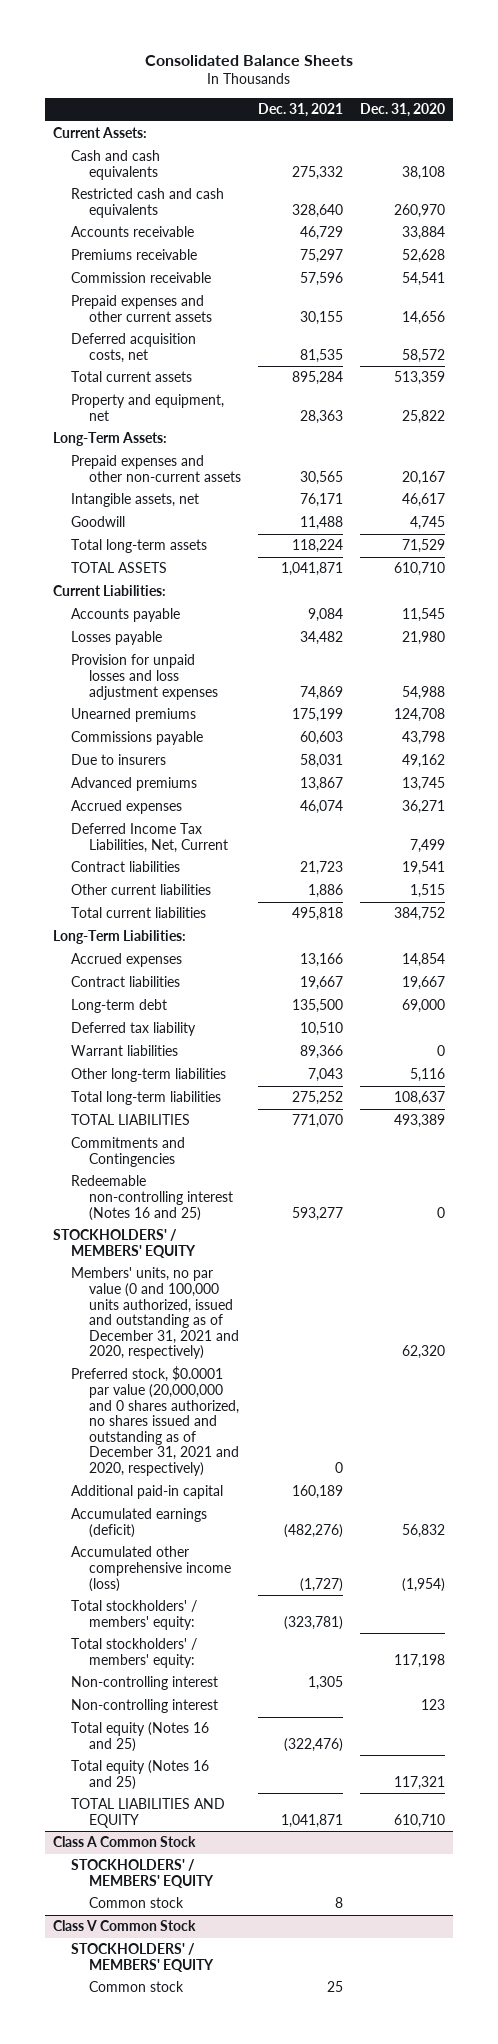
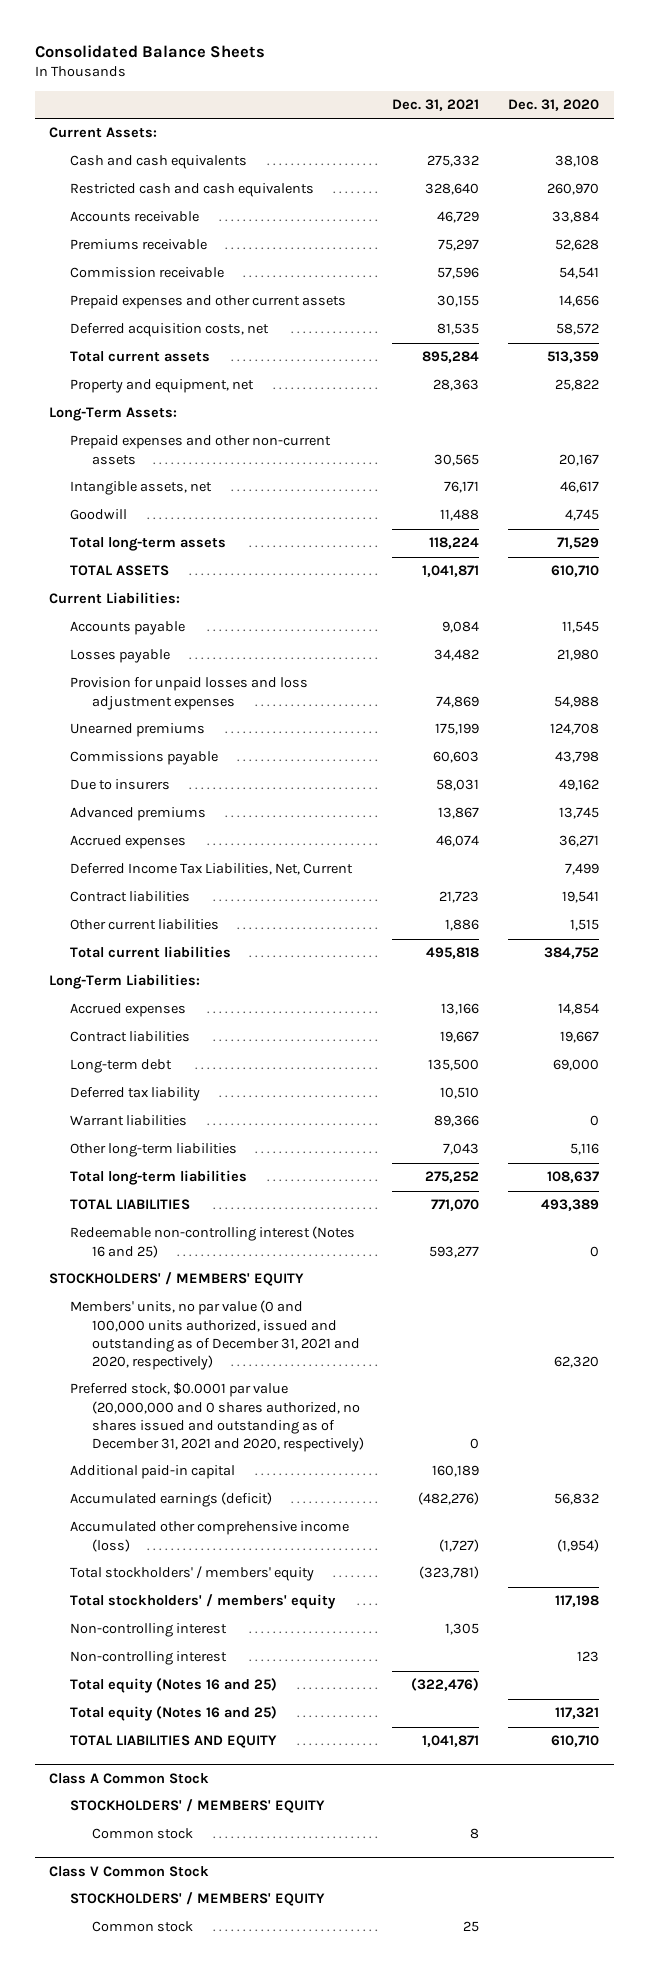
[71,1137,186,1167] Commitments and Contingencies -> none
[71,1600,198,1630] Total stockholders' / members' equity: -> [70,1566,315,1582] Total stockholders' / members' equity
[71,1638,198,1668] Total stockholders' / members' equity: -> [70,1594,337,1610] Total stockholders' / members' equity

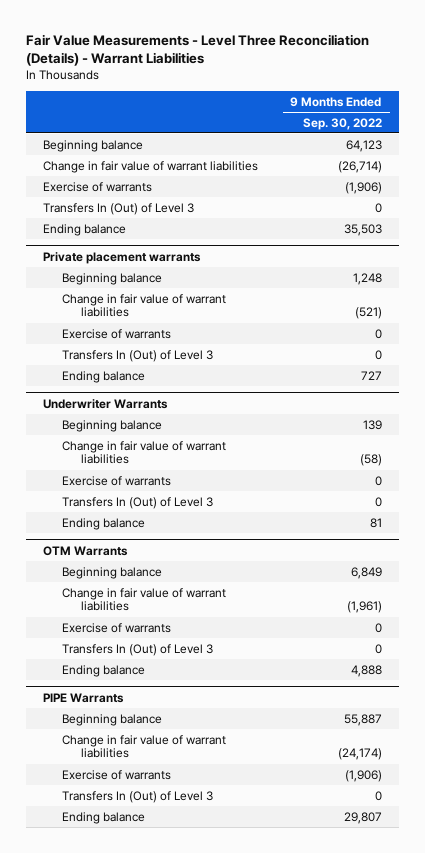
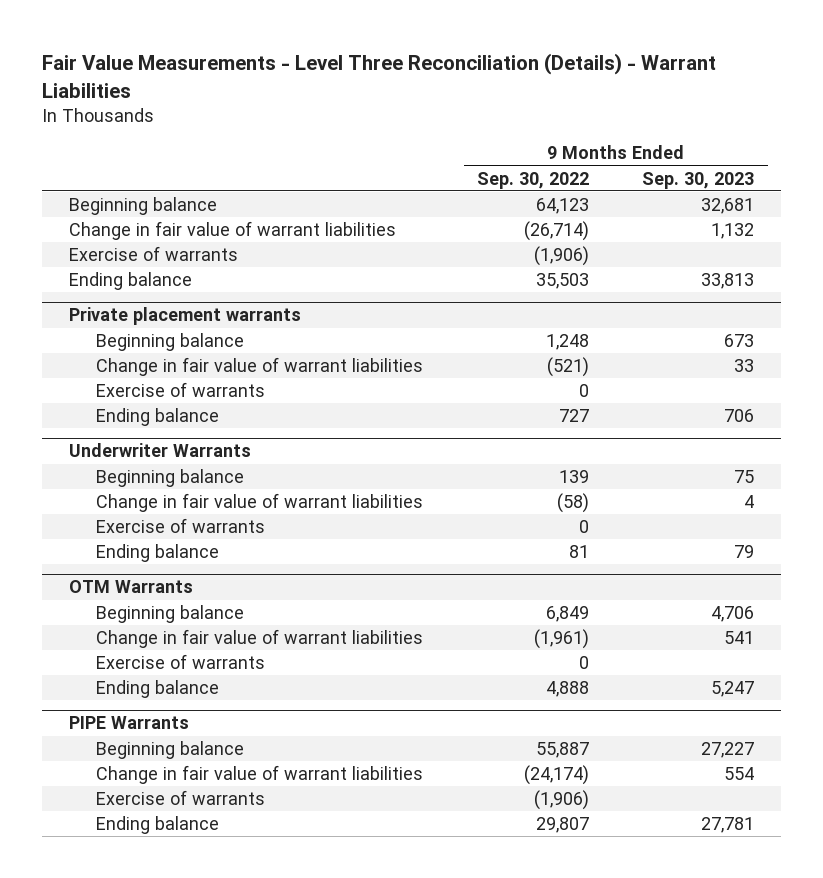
none -> [642,171,755,189] Sep. 30, 2023
[42,202,194,215] Transfers In (Out) of Level 3 -> none
[61,349,213,362] Transfers In (Out) of Level 3 -> none
[61,496,213,509] Transfers In (Out) of Level 3 -> none
[61,643,213,656] Transfers In (Out) of Level 3 -> none
[61,790,213,803] Transfers In (Out) of Level 3 -> none

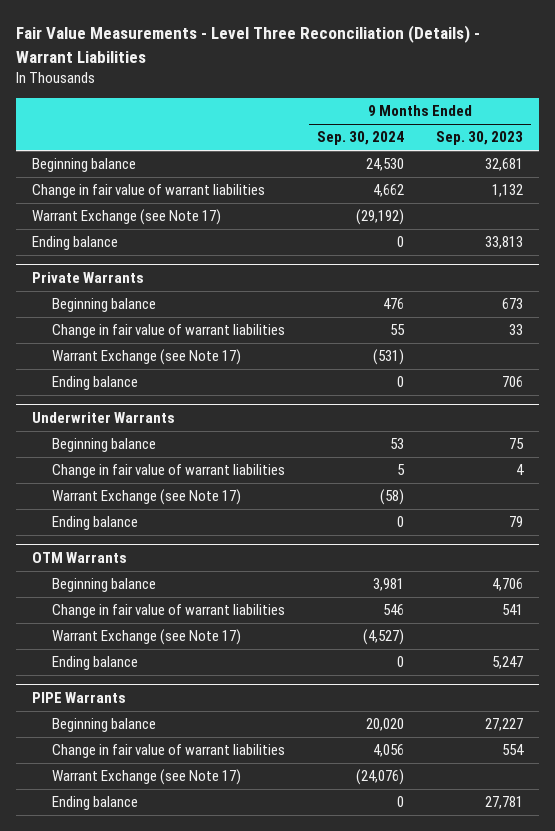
[476,171,589,189] Sep. 30, 2022 -> none
none -> [317,131,405,146] Sep. 30, 2024
[68,246,238,262] Exercise of warrants -> none
none -> [32,209,222,226] Warrant Exchange (see Note 17)
[68,307,301,326] Private placement warrants -> [32,271,145,283] Private Warrants
[96,382,266,398] Exercise of warrants -> none
none -> [52,349,242,366] Warrant Exchange (see Note 17)
[96,518,266,534] Exercise of warrants -> none
none -> [52,489,242,506] Warrant Exchange (see Note 17)
[96,654,266,670] Exercise of warrants -> none
none -> [52,629,242,646] Warrant Exchange (see Note 17)
[96,790,266,806] Exercise of warrants -> none
none -> [52,769,242,786] Warrant Exchange (see Note 17)

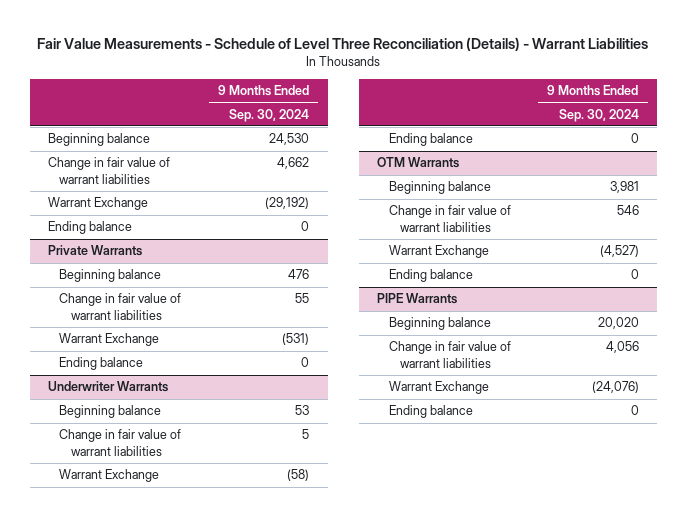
[16,25,481,63] Fair Value Measurements - Level Three Reconciliation (Details) - Warrant Liabilities -> [37,37,649,52] Fair Value Measurements - Schedule of Level Three Reconciliation (Details) - Warrant Liabilities
[436,131,524,146] Sep. 30, 2023 -> none
[32,209,222,226] Warrant Exchange (see Note 17) -> [47,197,148,211] Warrant Exchange
[52,349,242,366] Warrant Exchange (see Note 17) -> [59,333,160,347] Warrant Exchange
[52,489,242,506] Warrant Exchange (see Note 17) -> [59,469,160,483] Warrant Exchange
[52,629,242,646] Warrant Exchange (see Note 17) -> [388,245,489,259] Warrant Exchange
[52,769,242,786] Warrant Exchange (see Note 17) -> [388,381,489,395] Warrant Exchange

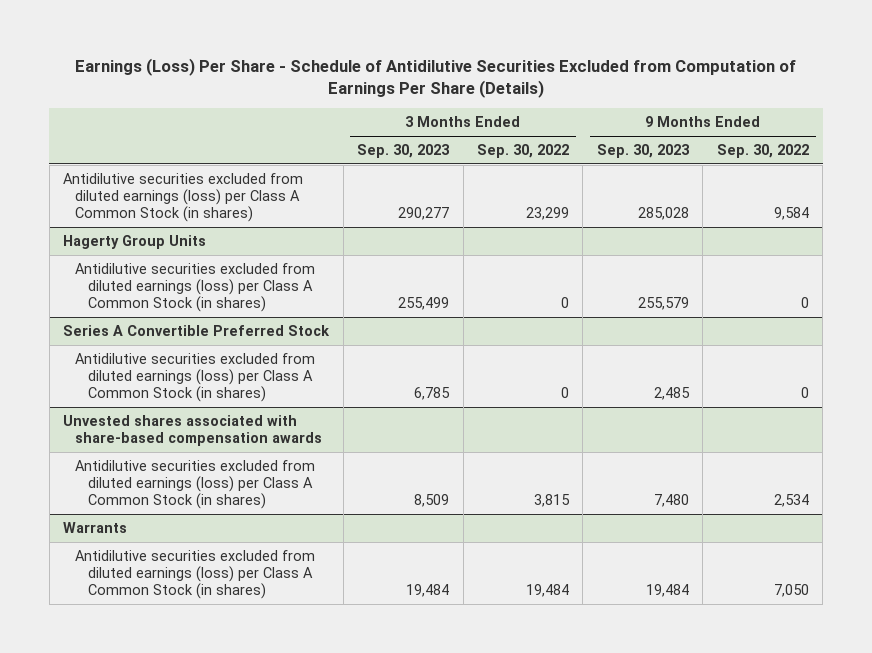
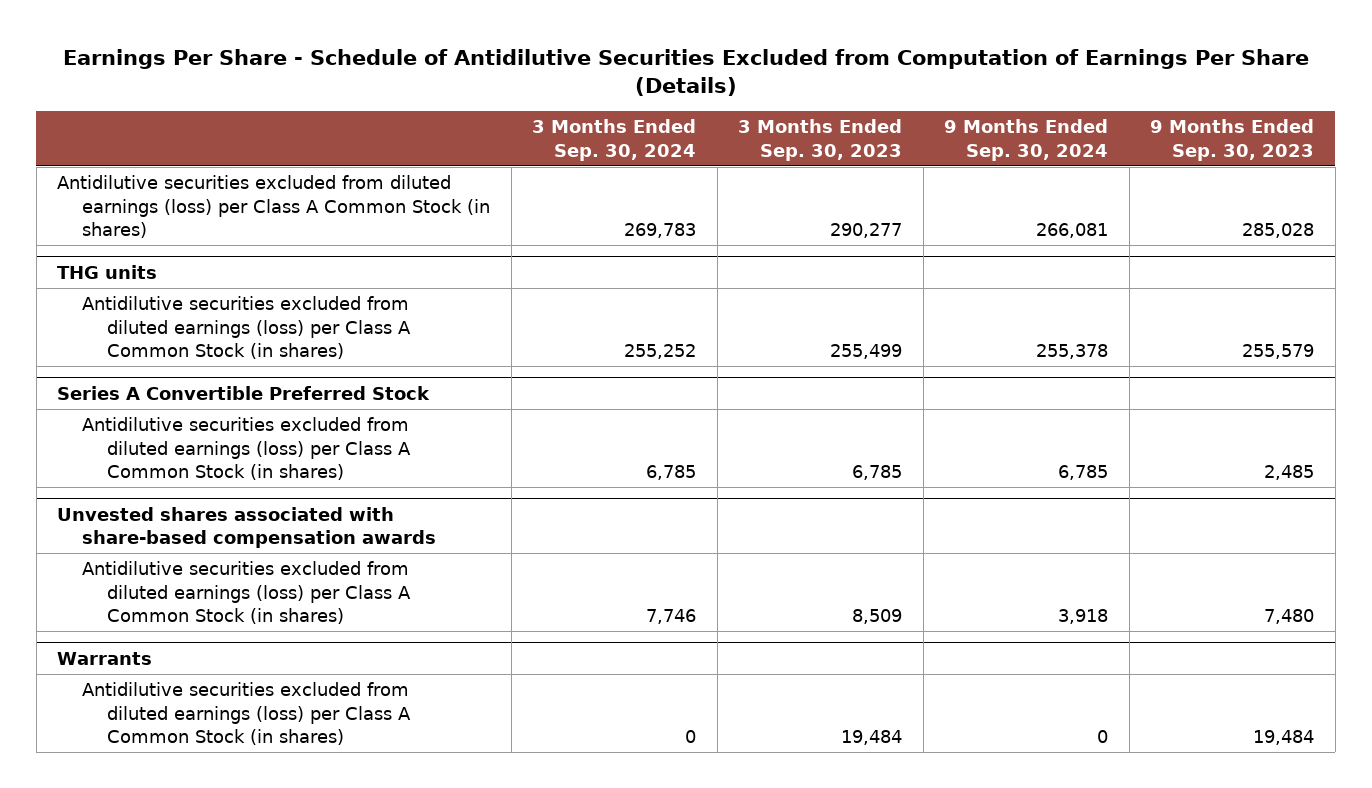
[74,57,796,98] Earnings (Loss) Per Share - Schedule of Antidilutive Securities Excluded from Computation of Earnings Per Share (Details) -> [62,48,1309,96] Earnings Per Share - Schedule of Antidilutive Securities Excluded from Computation of Earnings Per Share (Details)
[476,144,569,159] Sep. 30, 2022 -> none
[716,144,809,159] Sep. 30, 2022 -> none
none -> [532,119,697,161] 3 Months Ended Sep. 30, 2024
none -> [944,119,1109,161] 9 Months Ended Sep. 30, 2024
[63,234,207,249] Hagerty Group Units -> [57,264,158,279] THG units

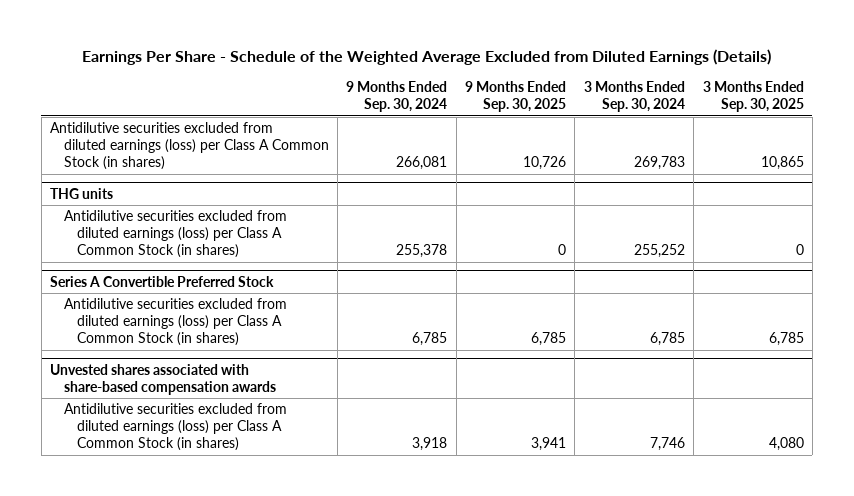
[62,48,1309,96] Earnings Per Share - Schedule of Antidilutive Securities Excluded from Computation of Earnings Per Share (Details) -> [81,49,771,66] Earnings Per Share - Schedule of the Weighted Average Excluded from Diluted Earnings (Details)
[738,119,903,161] 3 Months Ended Sep. 30, 2023 -> none
[1150,119,1315,161] 9 Months Ended Sep. 30, 2023 -> none
none -> [465,80,567,112] 9 Months Ended Sep. 30, 2025
none -> [702,80,804,112] 3 Months Ended Sep. 30, 2025
[57,651,153,665] Warrants -> none
[82,682,411,745] Antidilutive securities excluded from diluted earnings (loss) per Class A Common Stock (in shares) -> none

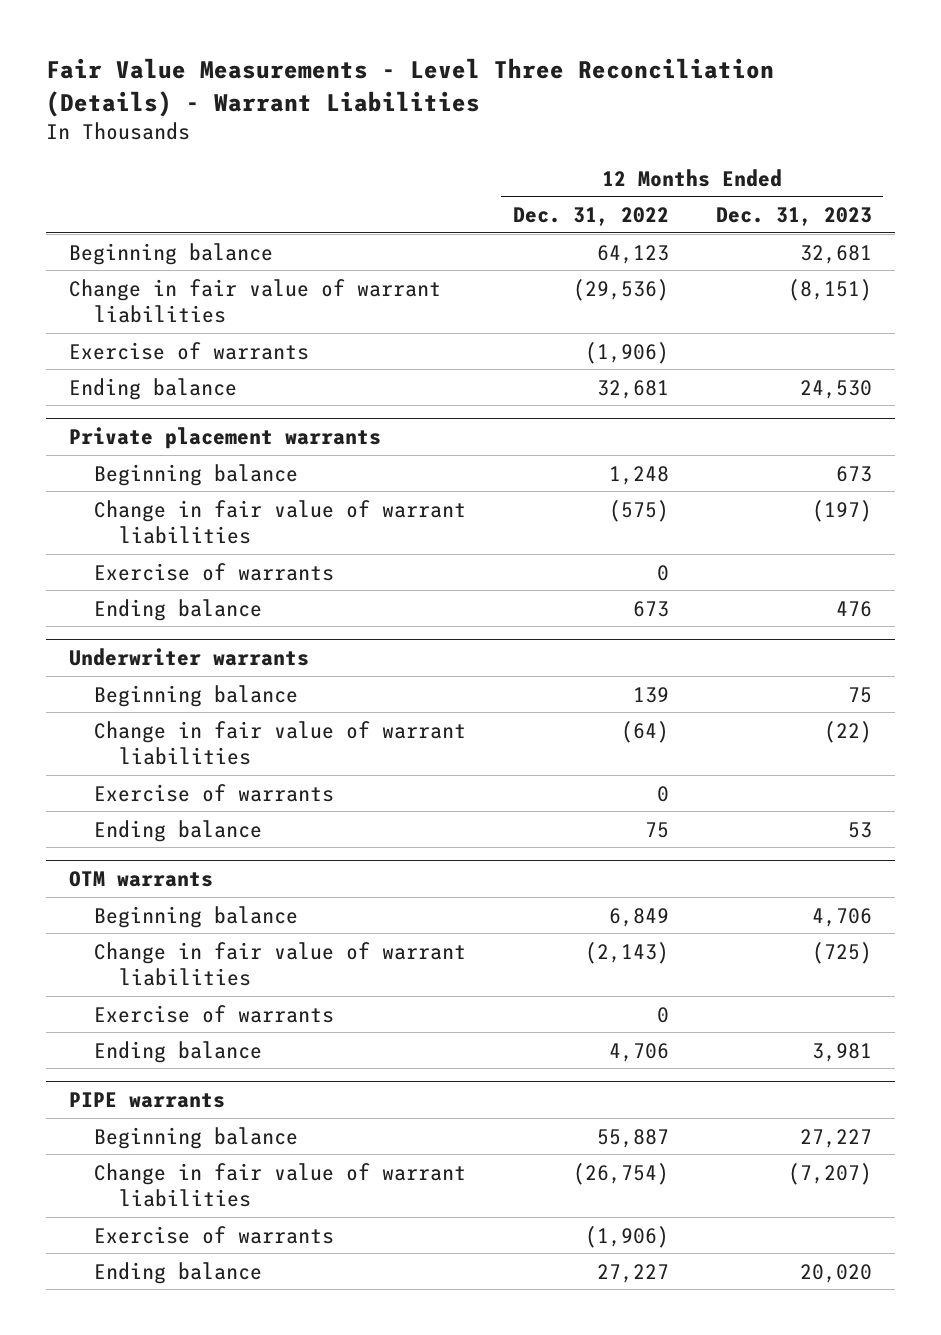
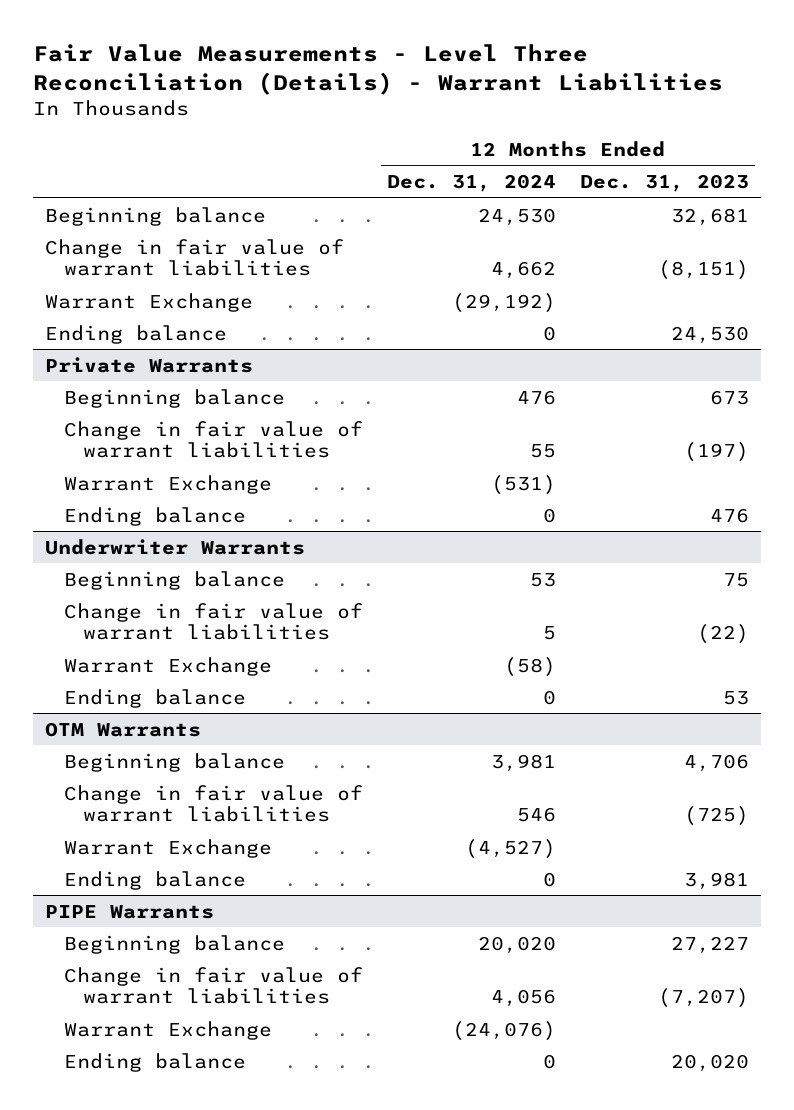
[512,206,669,226] Dec. 31, 2022 -> none
none -> [386,174,556,193] Dec. 31, 2024
[69,341,310,360] Exercise of warrants -> none
none -> [44,292,253,312] Warrant Exchange
[69,426,382,449] Private placement warrants -> [44,356,253,373] Private Warrants
[93,562,334,581] Exercise of warrants -> none
none -> [63,474,272,494] Warrant Exchange
[69,647,310,666] Underwriter warrants -> [44,538,305,555] Underwriter Warrants
[93,783,334,802] Exercise of warrants -> none
none -> [63,656,272,676] Warrant Exchange
[69,870,214,887] OTM warrants -> [44,721,201,737] OTM Warrants
[93,1004,334,1023] Exercise of warrants -> none
none -> [63,838,272,858] Warrant Exchange
[69,1091,226,1108] PIPE warrants -> [44,904,214,919] PIPE Warrants
[93,1225,334,1244] Exercise of warrants -> none
none -> [63,1020,272,1040] Warrant Exchange

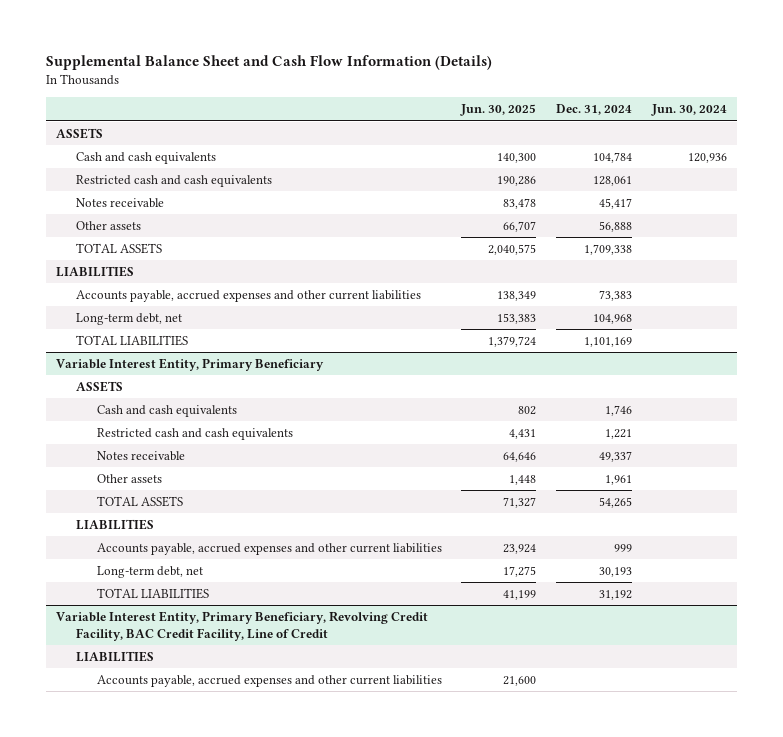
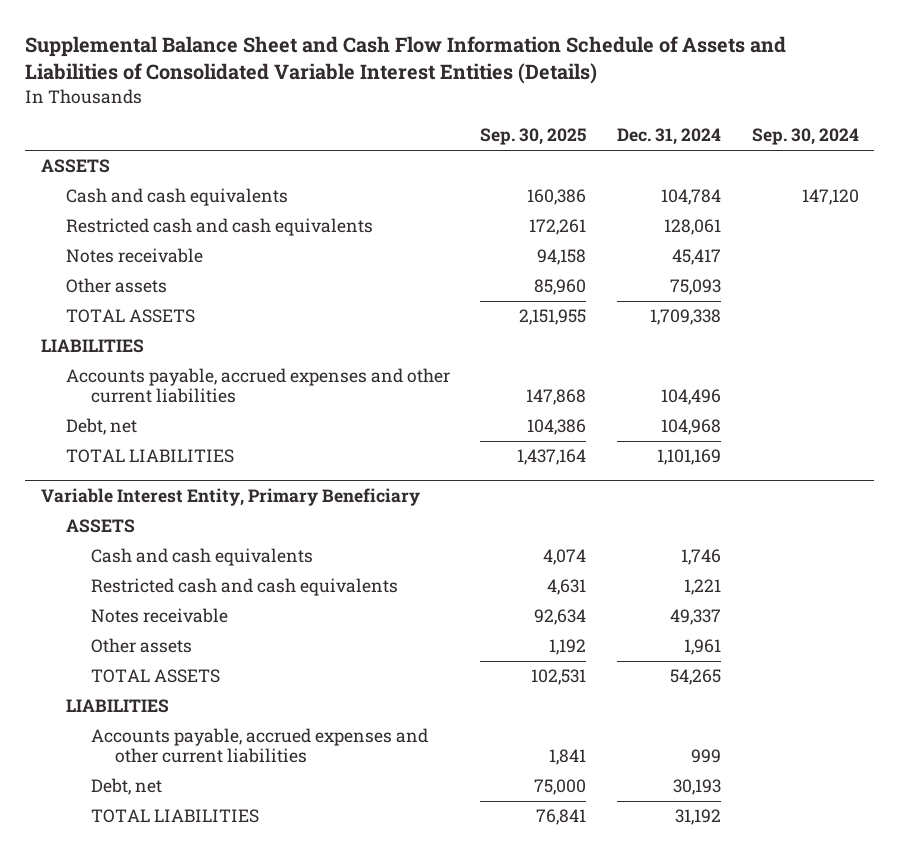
[45,55,492,71] Supplemental Balance Sheet and Cash Flow Information (Details) -> [25,36,787,85] Supplemental Balance Sheet and Cash Flow Information Schedule of Assets and Liabilities of Consolidated Variable Interest Entities (Details)
[460,104,537,117] Jun. 30, 2025 -> none
[650,104,727,117] Jun. 30, 2024 -> none
none -> [480,128,587,146] Sep. 30, 2025
none -> [751,128,859,146] Sep. 30, 2024
[599,221,633,233] 56,888 -> [670,279,722,296] 75,093
[599,290,633,302] 73,383 -> [661,389,722,406] 104,496
[76,313,183,326] Long-term debt, net -> [65,418,137,436] Debt, net
[96,566,203,579] Long-term debt, net -> [90,778,162,796] Debt, net
[55,611,428,641] Variable Interest Entity, Primary Beneficiary, Revolving Credit Facility, BAC Credit Facility, Line of Credit -> none
[76,651,155,663] LIABILITIES -> none
[96,675,442,688] Accounts payable, accrued expenses and other current liabilities -> none

